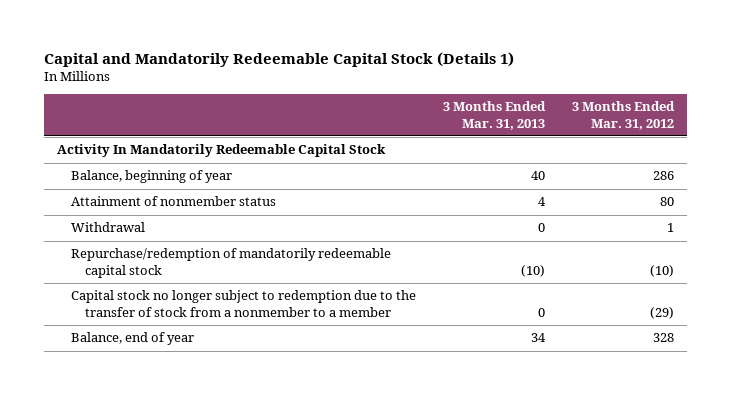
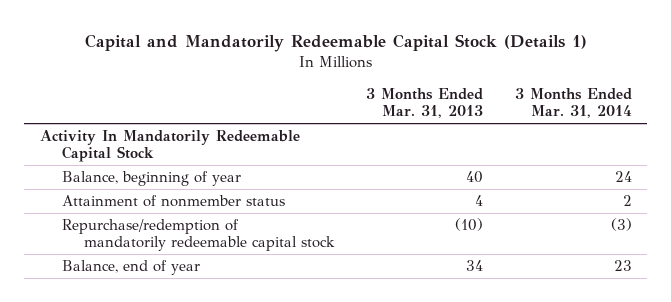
[571,101,675,130] 3 Months Ended Mar. 31, 2012 -> none
none -> [514,88,632,119] 3 Months Ended Mar. 31, 2014
[70,222,145,233] Withdrawal -> none
[70,290,416,317] Capital stock no longer subject to redemption due to the transfer of stock from a nonmember to a member -> none

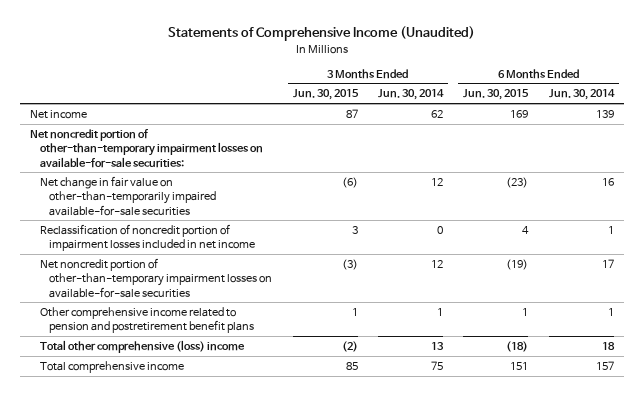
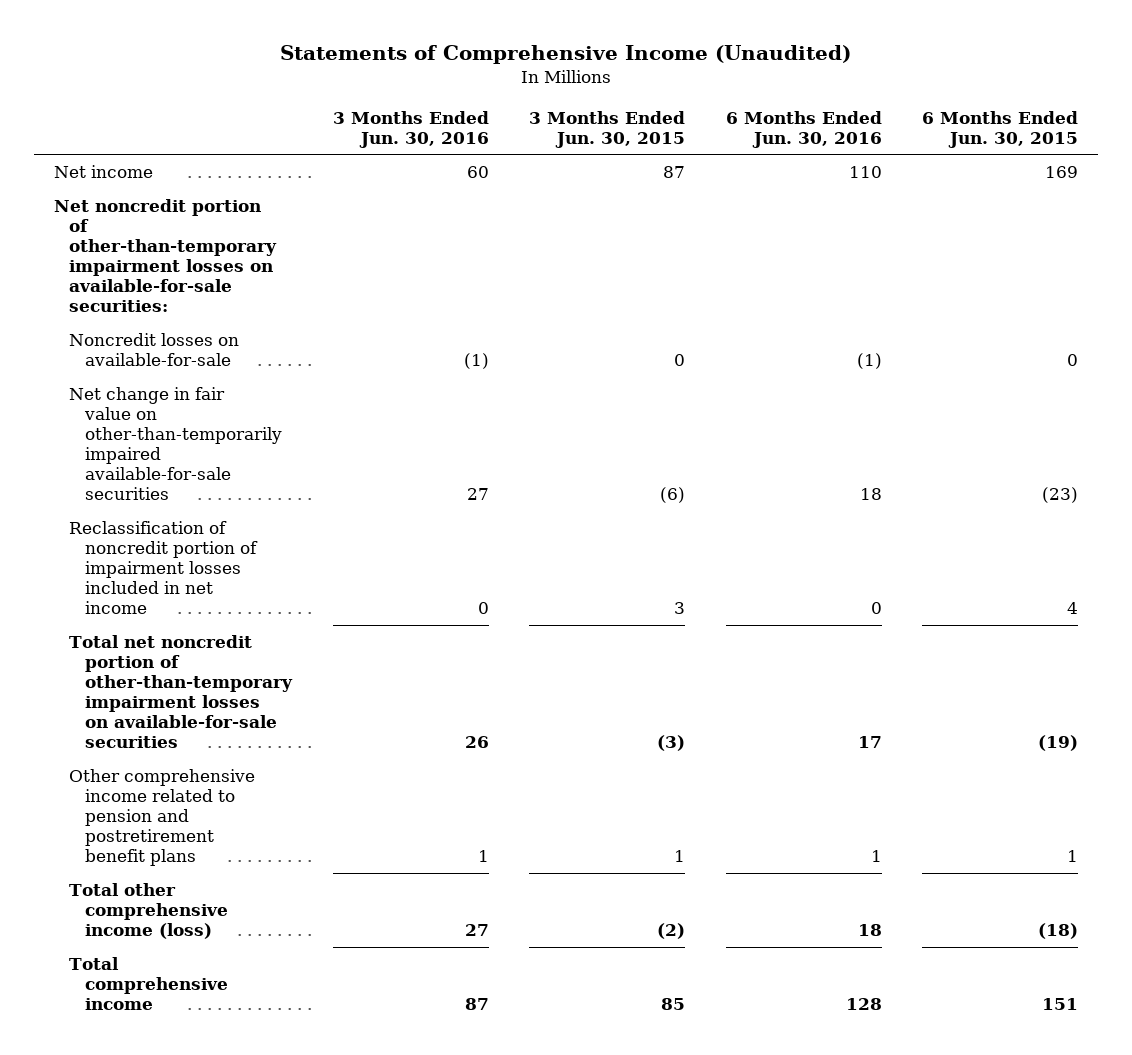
[378,89,445,101] Jun. 30, 2014 -> none
[548,89,615,101] Jun. 30, 2014 -> none
none -> [332,110,489,148] 3 Months Ended Jun. 30, 2016
none -> [725,110,882,148] 6 Months Ended Jun. 30, 2016
none -> [69,333,240,367] Noncredit losses on available-for-sale
[39,257,273,298] Net noncredit portion of other-than-temporary impairment losses on available-for-sale securities -> [69,635,293,749] Total net noncredit portion of other-than-temporary impairment losses on available-for-sale securities
[39,339,245,353] Total other comprehensive (loss) income -> [69,883,228,940] Total other comprehensive income (loss)

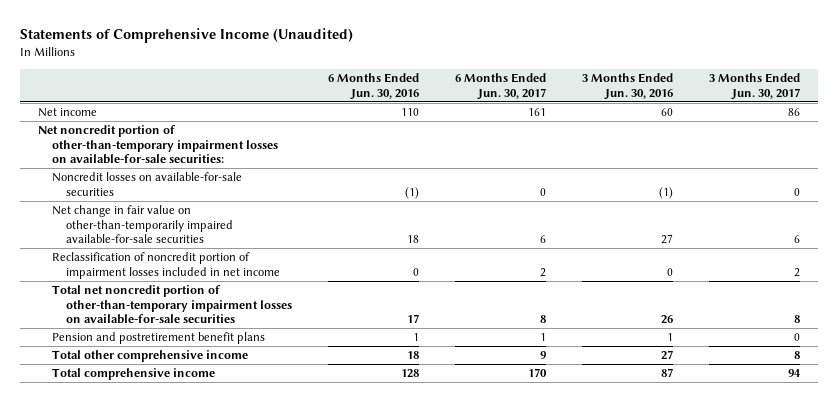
[529,110,686,148] 3 Months Ended Jun. 30, 2015 -> none
[922,110,1079,148] 6 Months Ended Jun. 30, 2015 -> none
none -> [455,73,547,100] 6 Months Ended Jun. 30, 2017
none -> [709,73,801,100] 3 Months Ended Jun. 30, 2017
[69,333,240,367] Noncredit losses on available-for-sale -> [51,172,242,196] Noncredit losses on available-for-sale securities
[69,769,256,867] Other comprehensive income related to pension and postretirement benefit plans -> [51,332,265,345] Pension and postretirement benefit plans
[69,883,228,940] Total other comprehensive income (loss) -> [51,350,248,363] Total other comprehensive income

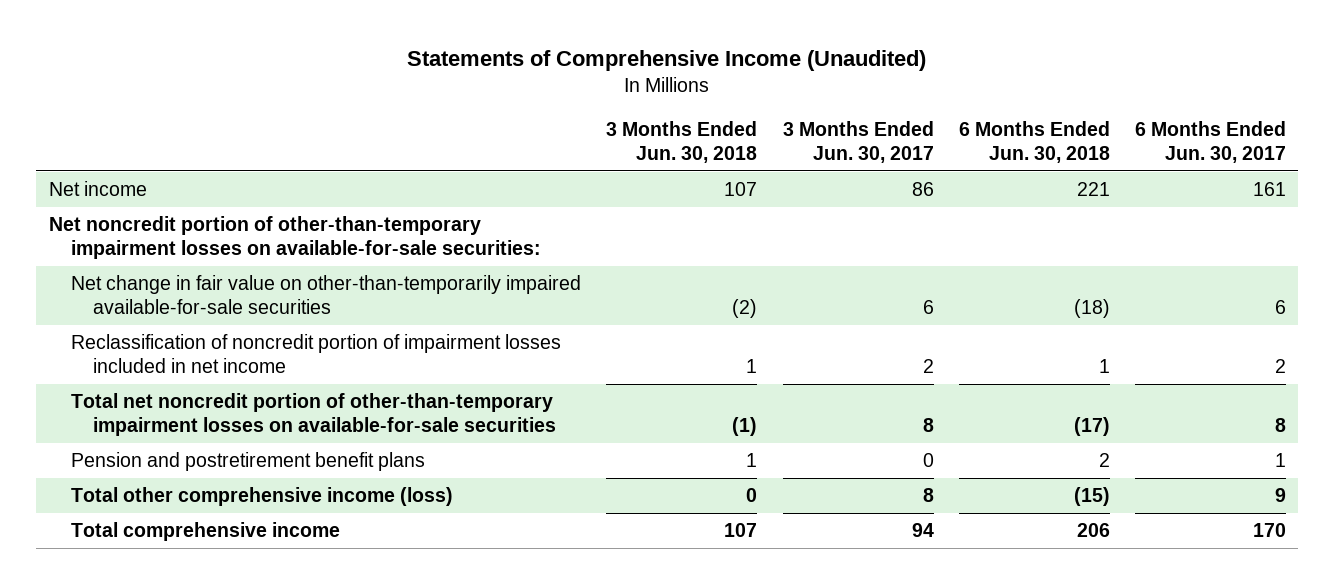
[328,73,420,100] 6 Months Ended Jun. 30, 2016 -> none
[582,73,674,100] 3 Months Ended Jun. 30, 2016 -> none
none -> [606,120,758,164] 3 Months Ended Jun. 30, 2018
none -> [958,120,1110,164] 6 Months Ended Jun. 30, 2018
[51,172,242,196] Noncredit losses on available-for-sale securities -> none
[51,350,248,363] Total other comprehensive income -> [71,487,454,507] Total other comprehensive income (loss)

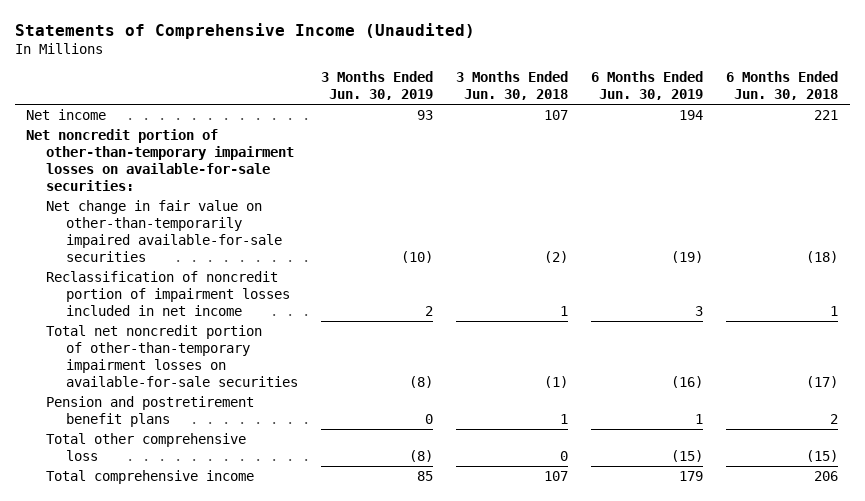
[782,120,934,164] 3 Months Ended Jun. 30, 2017 -> none
[1134,120,1286,164] 6 Months Ended Jun. 30, 2017 -> none
none -> [321,71,434,101] 3 Months Ended Jun. 30, 2019
none -> [591,71,704,101] 6 Months Ended Jun. 30, 2019
[71,487,454,507] Total other comprehensive income (loss) -> [46,433,247,461] Total other comprehensive loss

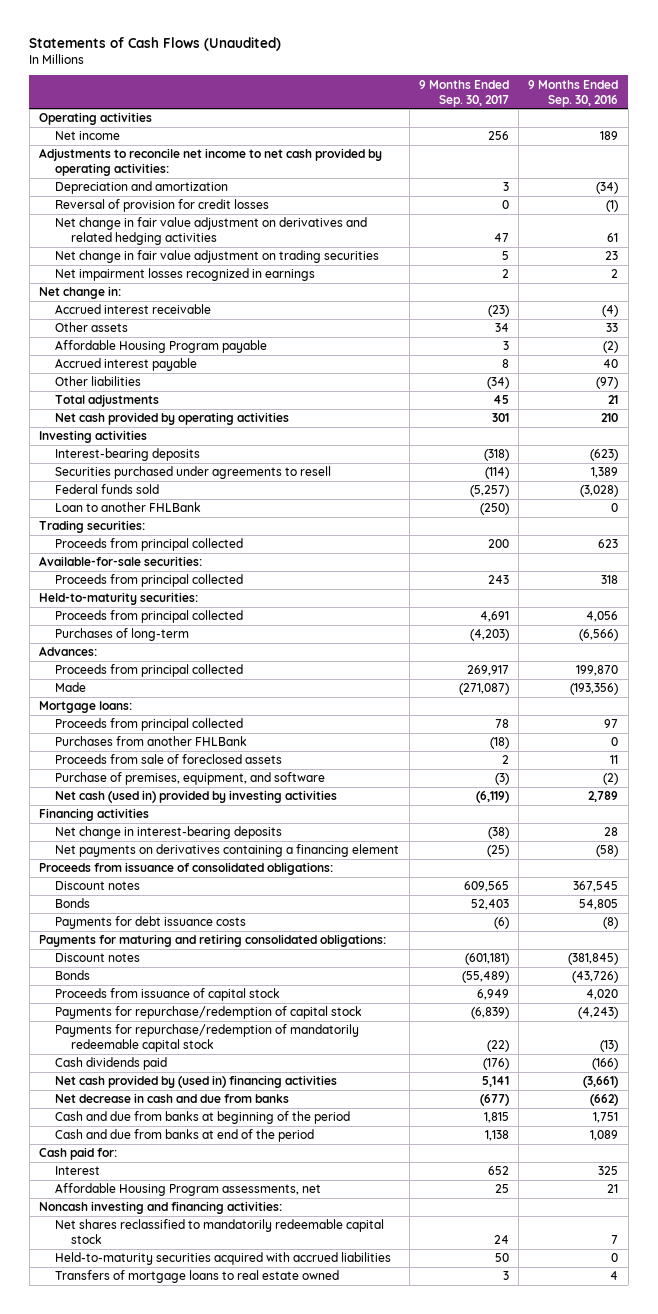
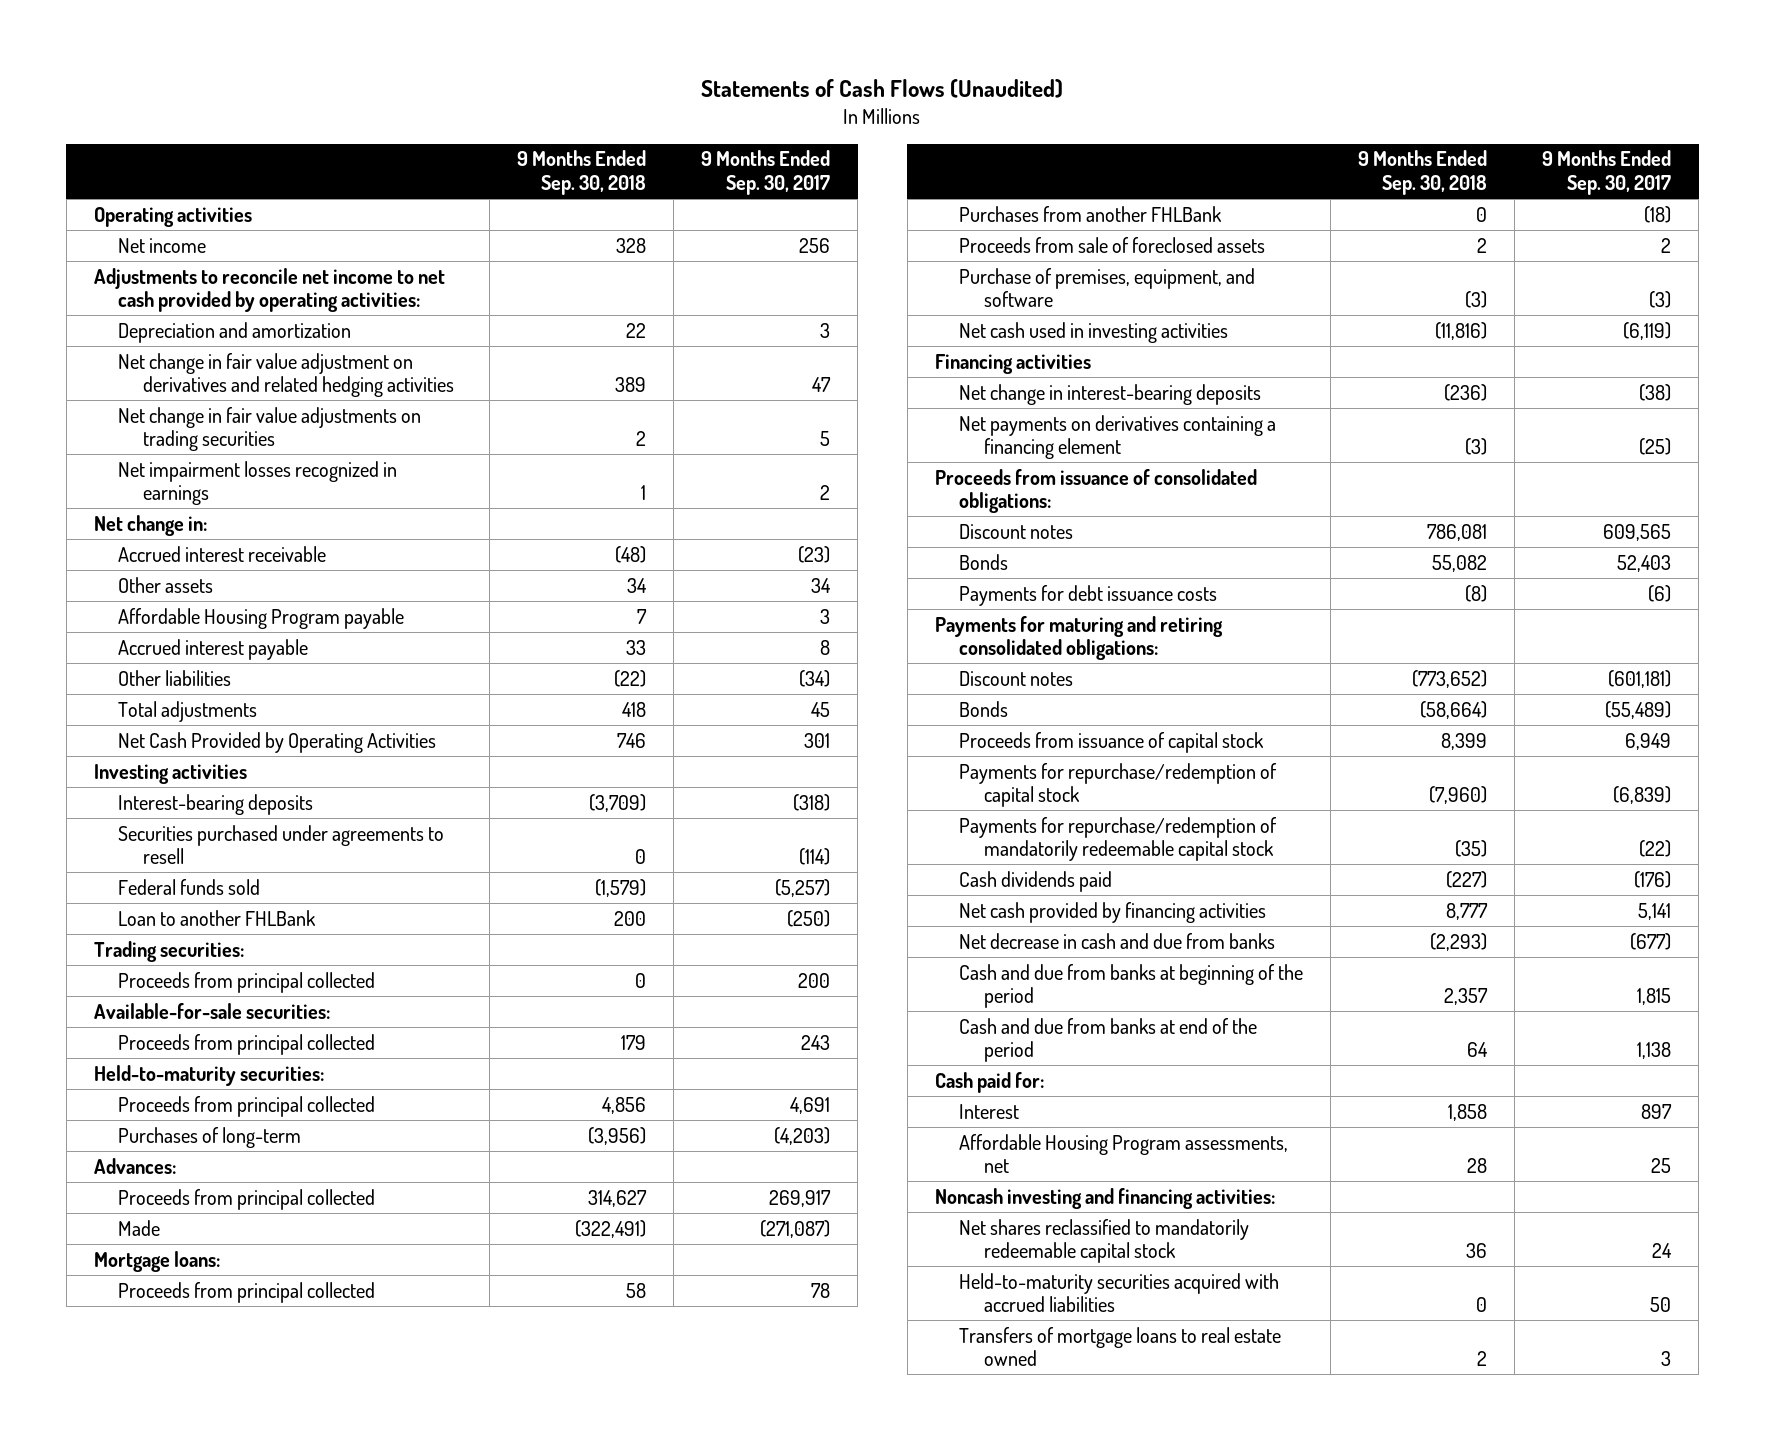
[528,79,619,107] 9 Months Ended Sep. 30, 2016 -> none
none -> [517,150,647,195] 9 Months Ended Sep. 30, 2018
[55,199,270,213] Reversal of provision for credit losses -> none
[55,250,380,264] Net change in fair value adjustment on trading securities -> [118,406,422,452] Net change in fair value adjustments on trading securities
[55,412,290,426] Net cash provided by operating activities -> [118,731,437,753] Net Cash Provided by Operating Activities
[55,790,338,804] Net cash (used in) provided by investing activities -> [959,321,1229,343] Net cash used in investing activities
[55,1075,338,1089] Net cash provided by (used in) financing activities -> [959,901,1267,923] Net cash provided by financing activities
[487,1166,509,1176] 652 -> [1641,1103,1673,1119] 897

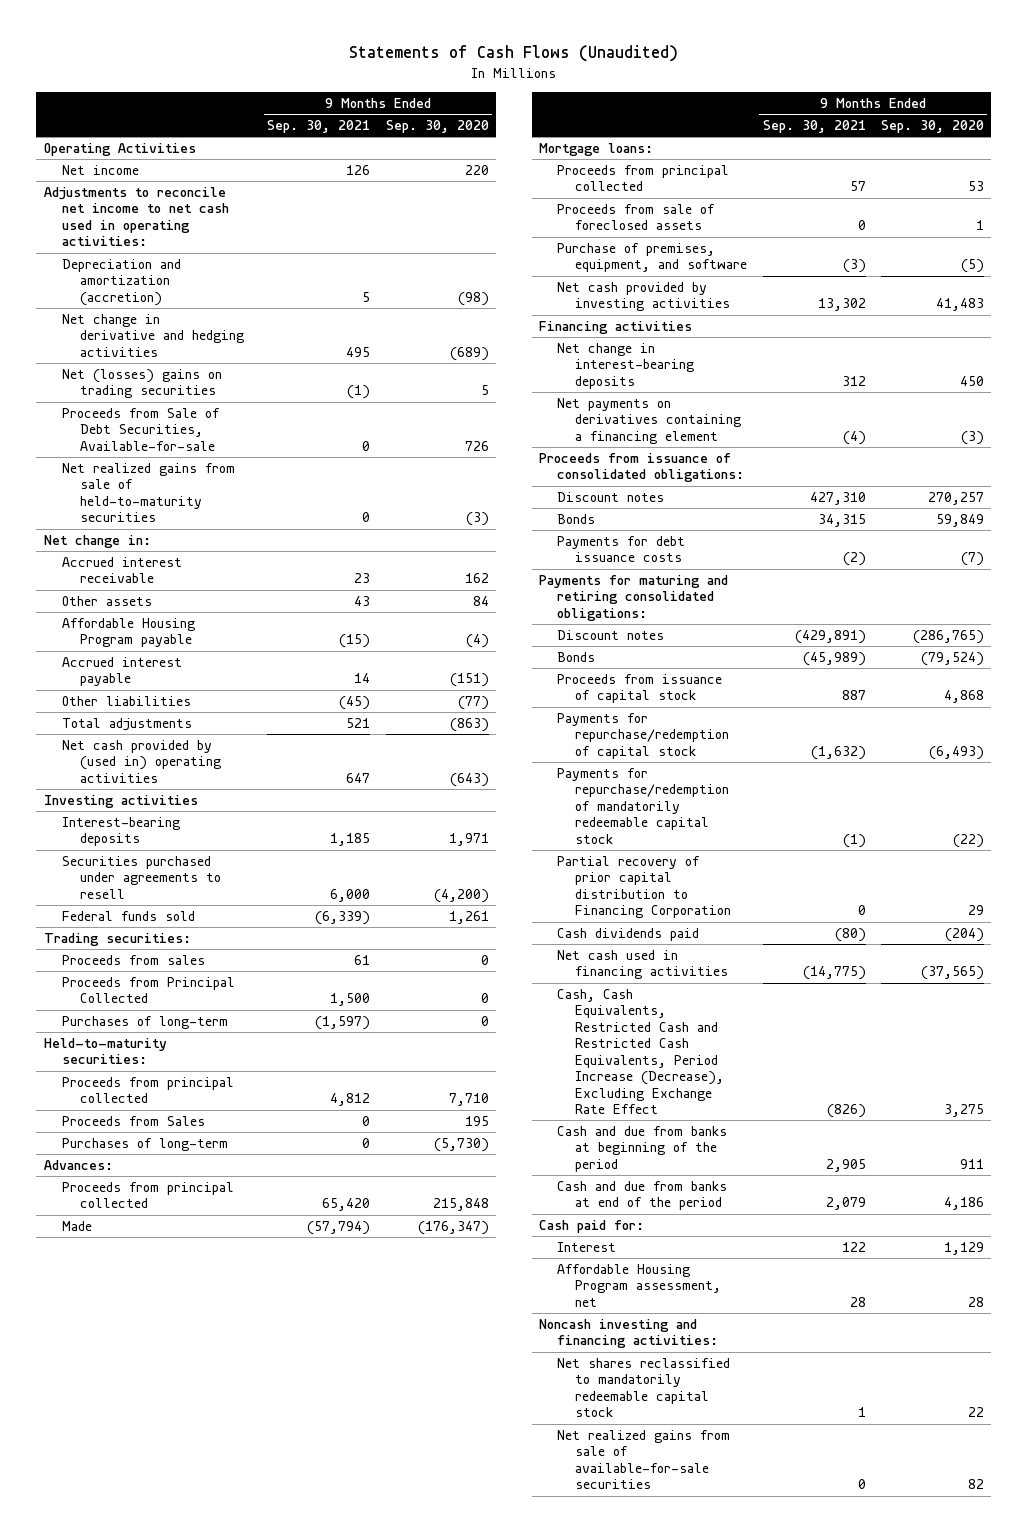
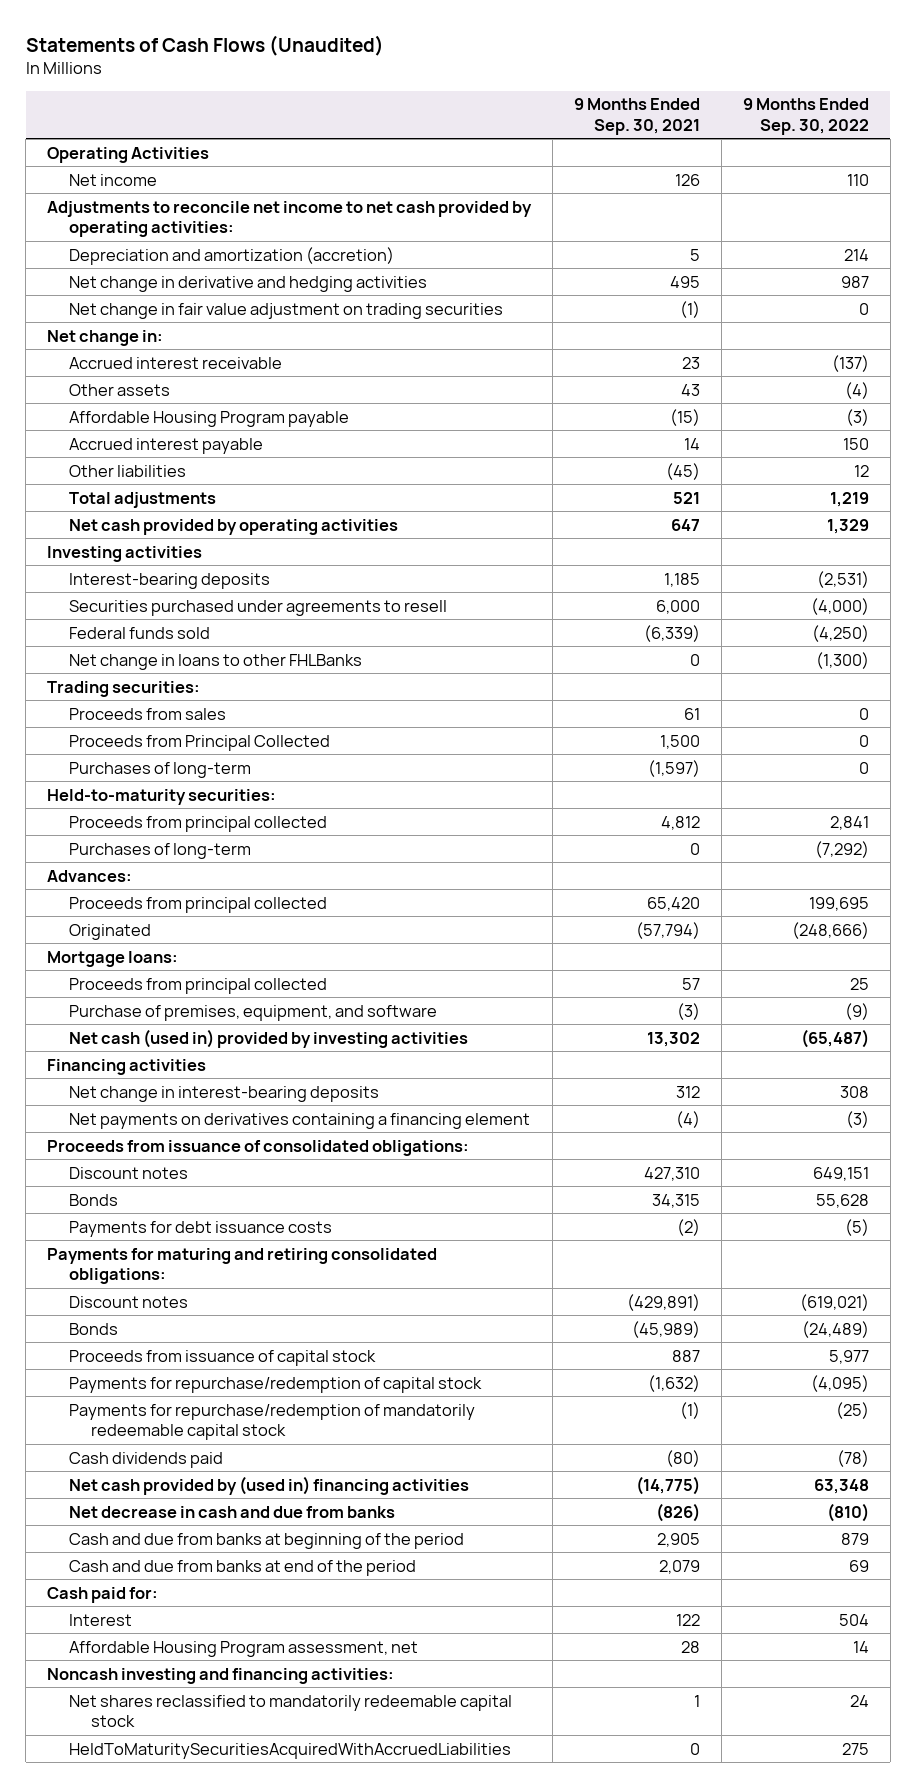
[385,120,489,134] Sep. 30, 2020 -> none
none -> [742,98,869,135] 9 Months Ended Sep. 30, 2022
[43,187,230,247] Adjustments to reconcile net income to net cash used in operating activities: -> [47,200,533,238] Adjustments to reconcile net income to net cash provided by operating activities:
[62,408,221,451] Proceeds from Sale of Debt Securities, Available-for-sale -> none
[62,463,236,523] Net realized gains from sale of held-to-maturity securities -> none
[62,369,223,399] Net (losses) gains on trading securities -> [69,302,504,319] Net change in fair value adjustment on trading securities
[62,740,222,783] Net cash provided by (used in) operating activities -> [69,518,399,535] Net cash provided by operating activities
none -> [69,653,363,670] Net change in loans to other FHLBanks
[62,1116,206,1127] Proceeds from Sales -> none
[62,1221,93,1232] Made -> [69,923,152,940] Originated
[557,204,716,231] Proceeds from sale of foreclosed assets -> none
[557,282,731,312] Net cash provided by investing activities -> [69,1028,469,1048] Net cash (used in) provided by investing activities
[557,856,732,919] Partial recovery of prior capital distribution to Financing Corporation -> none
[557,950,729,980] Net cash used in financing activities -> [69,1475,470,1495] Net cash provided by (used in) financing activities
[557,989,725,1115] Cash, Cash Equivalents, Restricted Cash and Restricted Cash Equivalents, Period Increase (Decrease), Excluding Exchange Rate Effect -> [69,1505,396,1518] Net decrease in cash and due from banks
[557,1430,731,1490] Net realized gains from sale of available-for-sale securities -> none
none -> [69,1742,512,1759] HeldToMaturitySecuritiesAcquiredWithAccruedLiabilities

